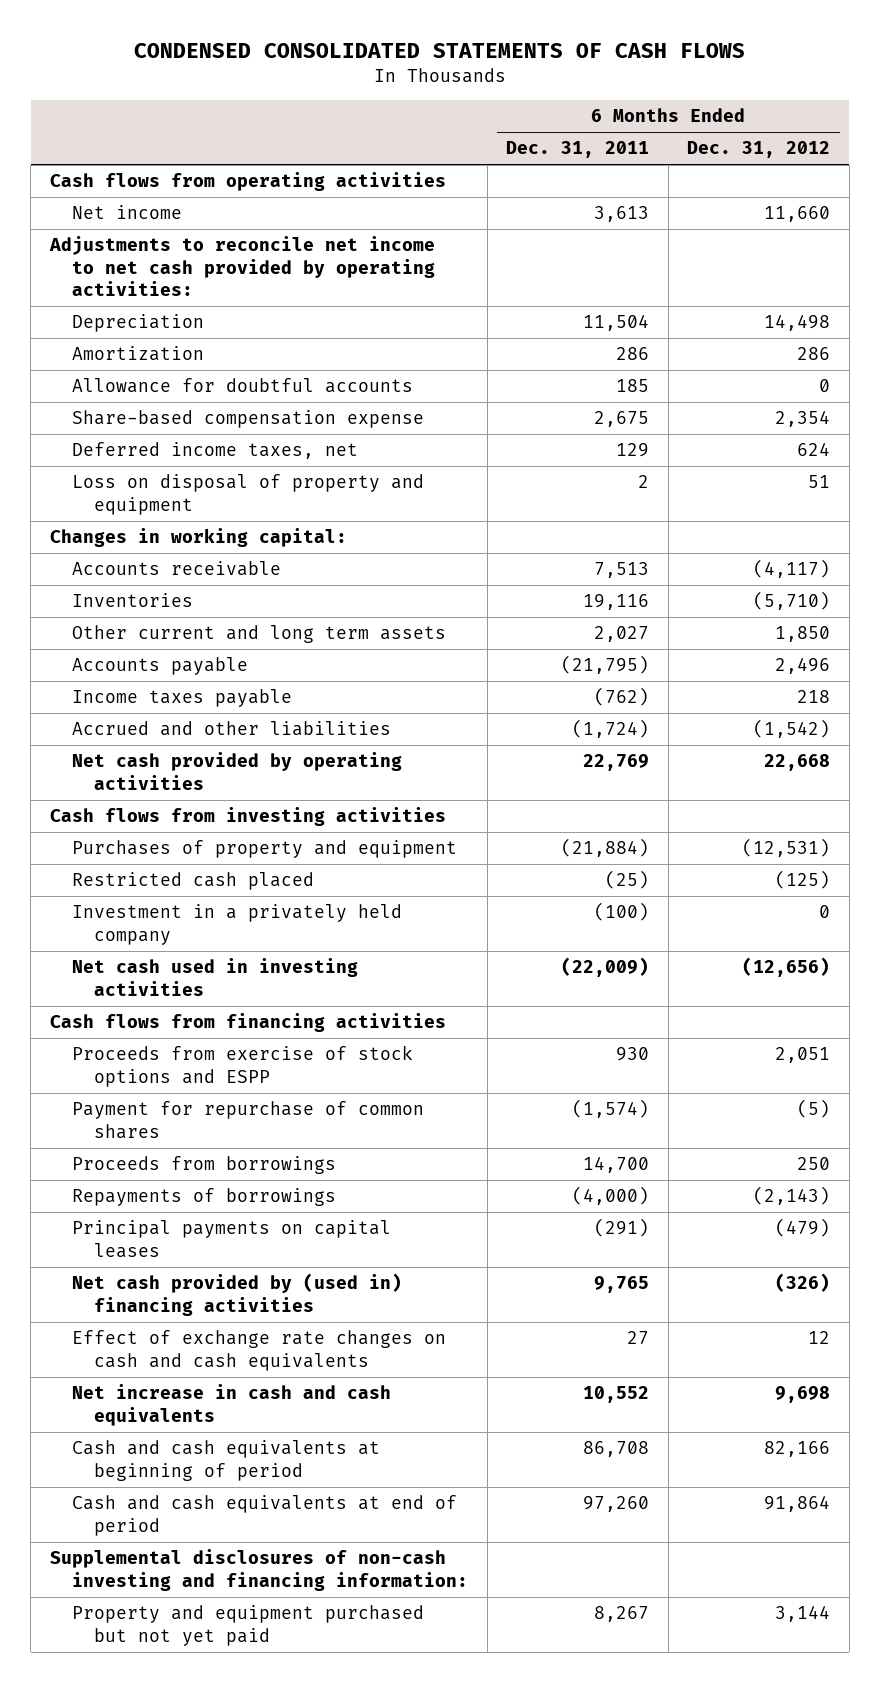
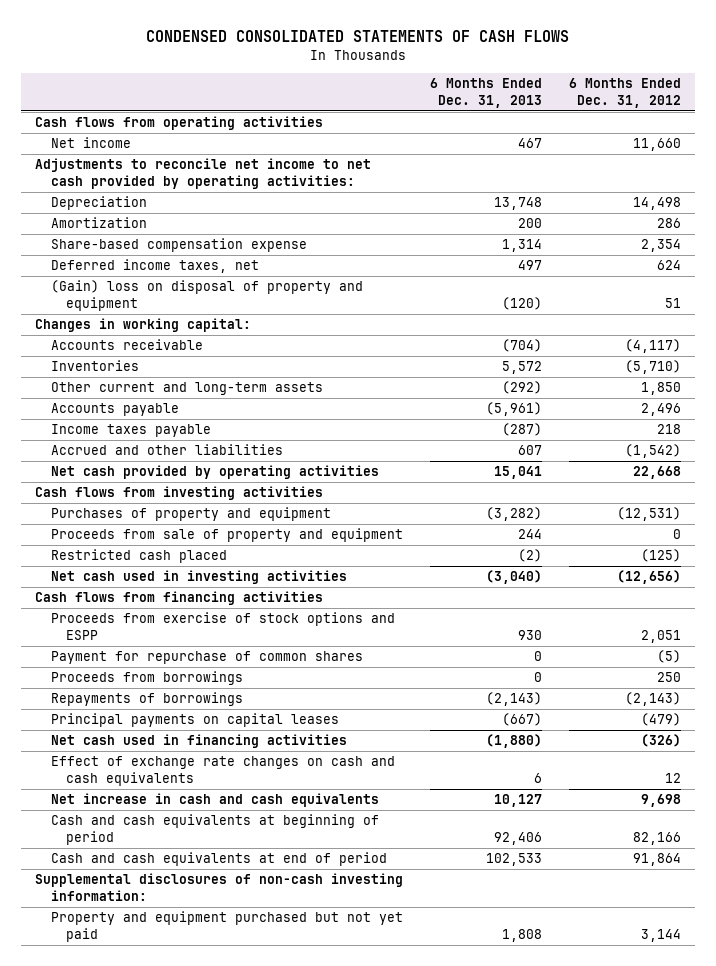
[506,141,650,159] Dec. 31, 2011 -> none
none -> [430,78,543,109] 6 Months Ended Dec. 31, 2013
[72,378,414,394] Allowance for doubtful accounts -> none
[72,474,425,515] Loss on disposal of property and equipment -> [50,280,363,312] (Gain) loss on disposal of property and equipment
[72,625,447,644] Other current and long term assets -> [50,382,323,396] Other current and long-term assets
none -> [50,528,403,543] Proceeds from sale of property and equipment
[72,904,403,945] Investment in a privately held company -> none
[72,1273,403,1316] Net cash provided by (used in) financing activities -> [50,734,347,749] Net cash used in financing activities
[49,1549,469,1591] Supplemental disclosures of non-cash investing and financing information: -> [35,873,404,902] Supplemental disclosures of non-cash investing information:

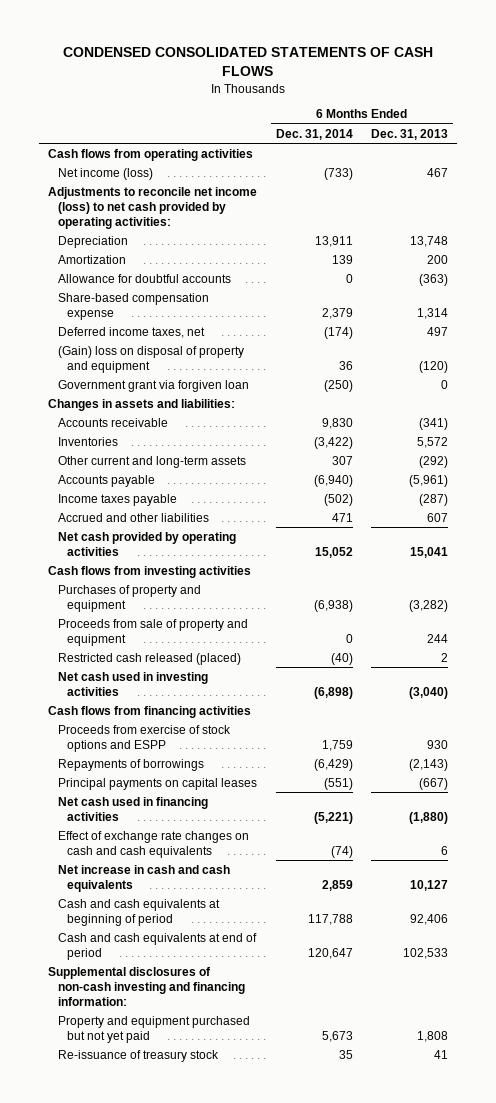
[569,78,682,109] 6 Months Ended Dec. 31, 2012 -> none
none -> [275,128,353,140] Dec. 31, 2014
[50,137,131,149] Net income -> [57,167,153,180] Net income (loss)
[35,158,372,190] Adjustments to reconcile net income to net cash provided by operating activities: -> [47,186,257,229] Adjustments to reconcile net income (loss) to net cash provided by operating activities:
none -> [57,273,231,283] Allowance for doubtful accounts
none -> [57,379,249,392] Government grant via forgiven loan
[35,318,252,333] Changes in working capital: -> [47,398,235,411] Changes in assets and liabilities:
[502,339,543,353] (704) -> [419,417,449,430] (341)
[50,549,227,564] Restricted cash placed -> [57,652,241,665] Restricted cash released (placed)
[518,549,543,563] (2) -> [441,652,449,662] 2
[50,651,363,665] Payment for repurchase of common shares -> none
[50,671,243,686] Proceeds from borrowings -> none
[35,873,404,902] Supplemental disclosures of non-cash investing information: -> [47,966,245,1006] Supplemental disclosures of non-cash investing and financing information:
none -> [57,1049,219,1062] Re-issuance of treasury stock

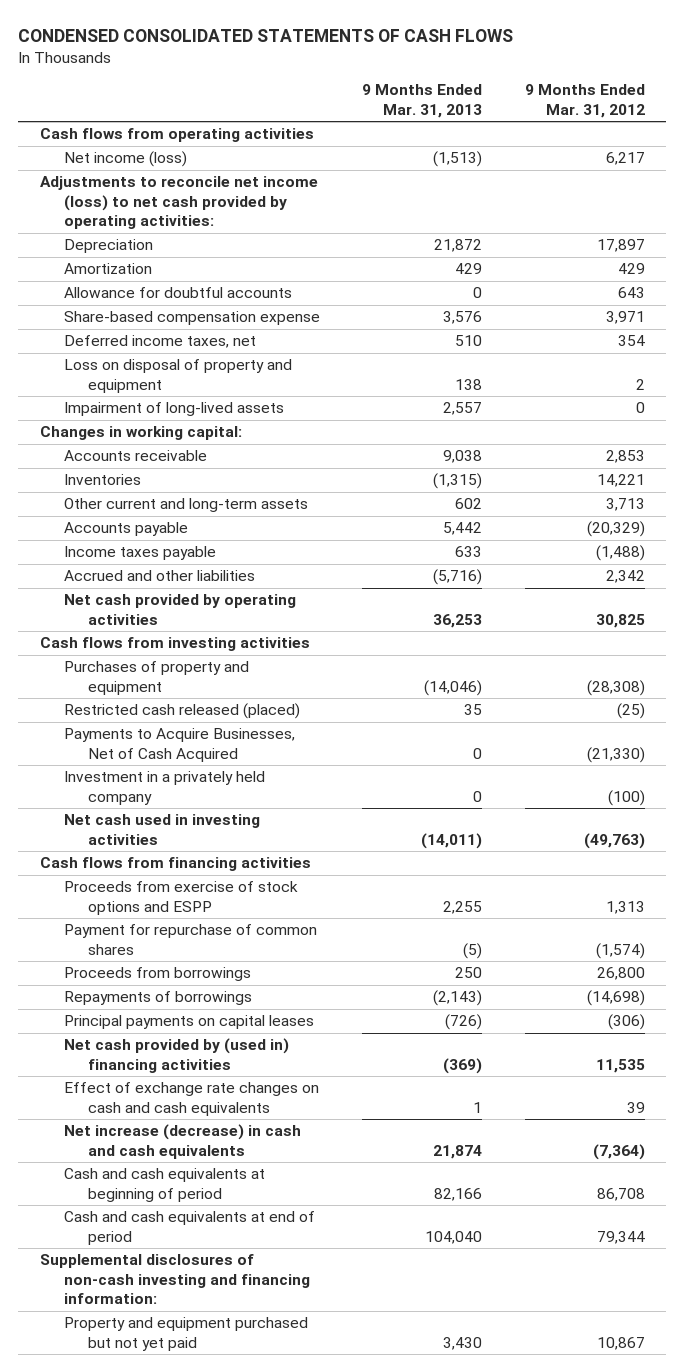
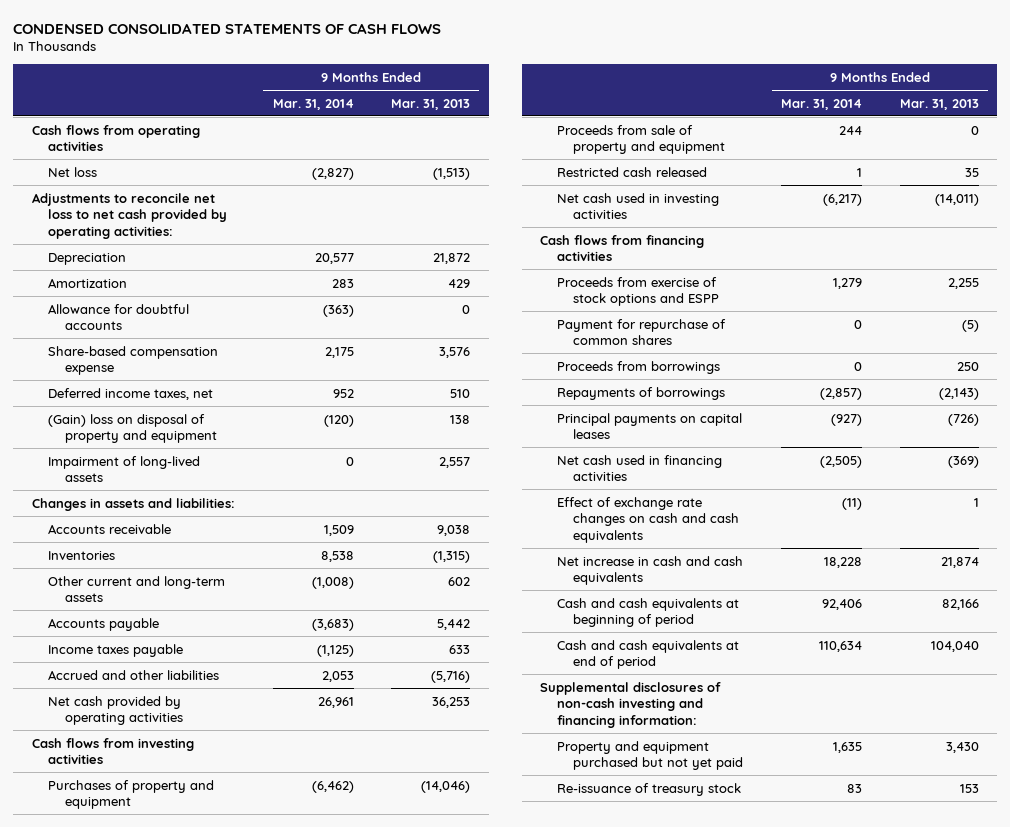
[524,84,645,118] 9 Months Ended Mar. 31, 2012 -> none
none -> [272,98,354,110] Mar. 31, 2014
[63,151,187,168] Net income (loss) -> [48,166,98,177] Net loss
[39,176,318,230] Adjustments to reconcile net income (loss) to net cash provided by operating activities: -> [31,192,228,239] Adjustments to reconcile net loss to net cash provided by operating activities:
[63,359,292,393] Loss on disposal of property and equipment -> [48,413,217,444] (Gain) loss on disposal of property and equipment
[39,426,242,441] Changes in working capital: -> [31,497,235,511] Changes in assets and liabilities:
[63,728,295,762] Payments to Acquire Businesses, Net of Cash Acquired -> none
[63,771,265,805] Investment in a privately held company -> none
none -> [556,124,726,155] Proceeds from sale of property and equipment
[63,703,300,720] Restricted cash released (placed) -> [556,166,707,177] Restricted cash released
[63,1038,289,1073] Net cash provided by (used in) financing activities -> [556,454,722,482] Net cash used in financing activities
[63,1124,301,1159] Net increase (decrease) in cash and cash equivalents -> [556,555,743,586] Net increase in cash and cash equivalents
none -> [556,782,741,796] Re-issuance of treasury stock

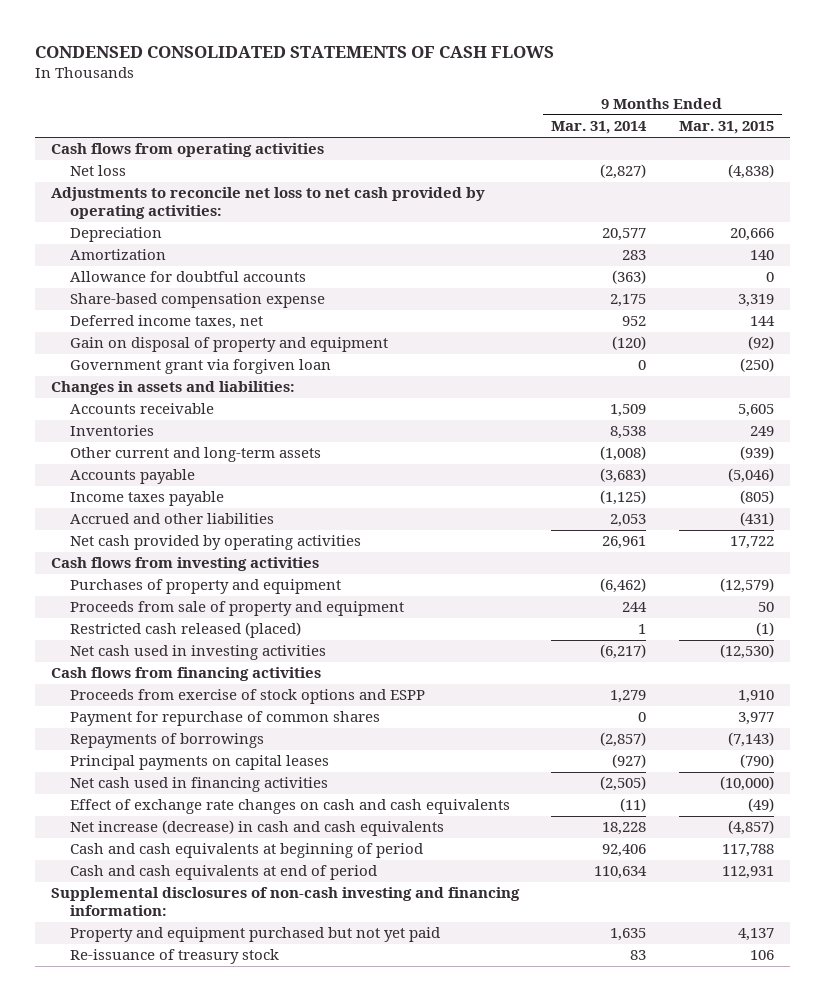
[391,98,471,110] Mar. 31, 2013 -> none
none -> [678,121,774,135] Mar. 31, 2015
[48,455,201,483] Impairment of long-lived assets -> none
[48,413,217,444] (Gain) loss on disposal of property and equipment -> [70,337,389,353] Gain on disposal of property and equipment
none -> [70,359,332,375] Government grant via forgiven loan
[556,166,707,177] Restricted cash released -> [70,622,302,639] Restricted cash released (placed)
[556,360,720,374] Proceeds from borrowings -> none
[556,555,743,586] Net increase in cash and cash equivalents -> [70,820,445,837] Net increase (decrease) in cash and cash equivalents

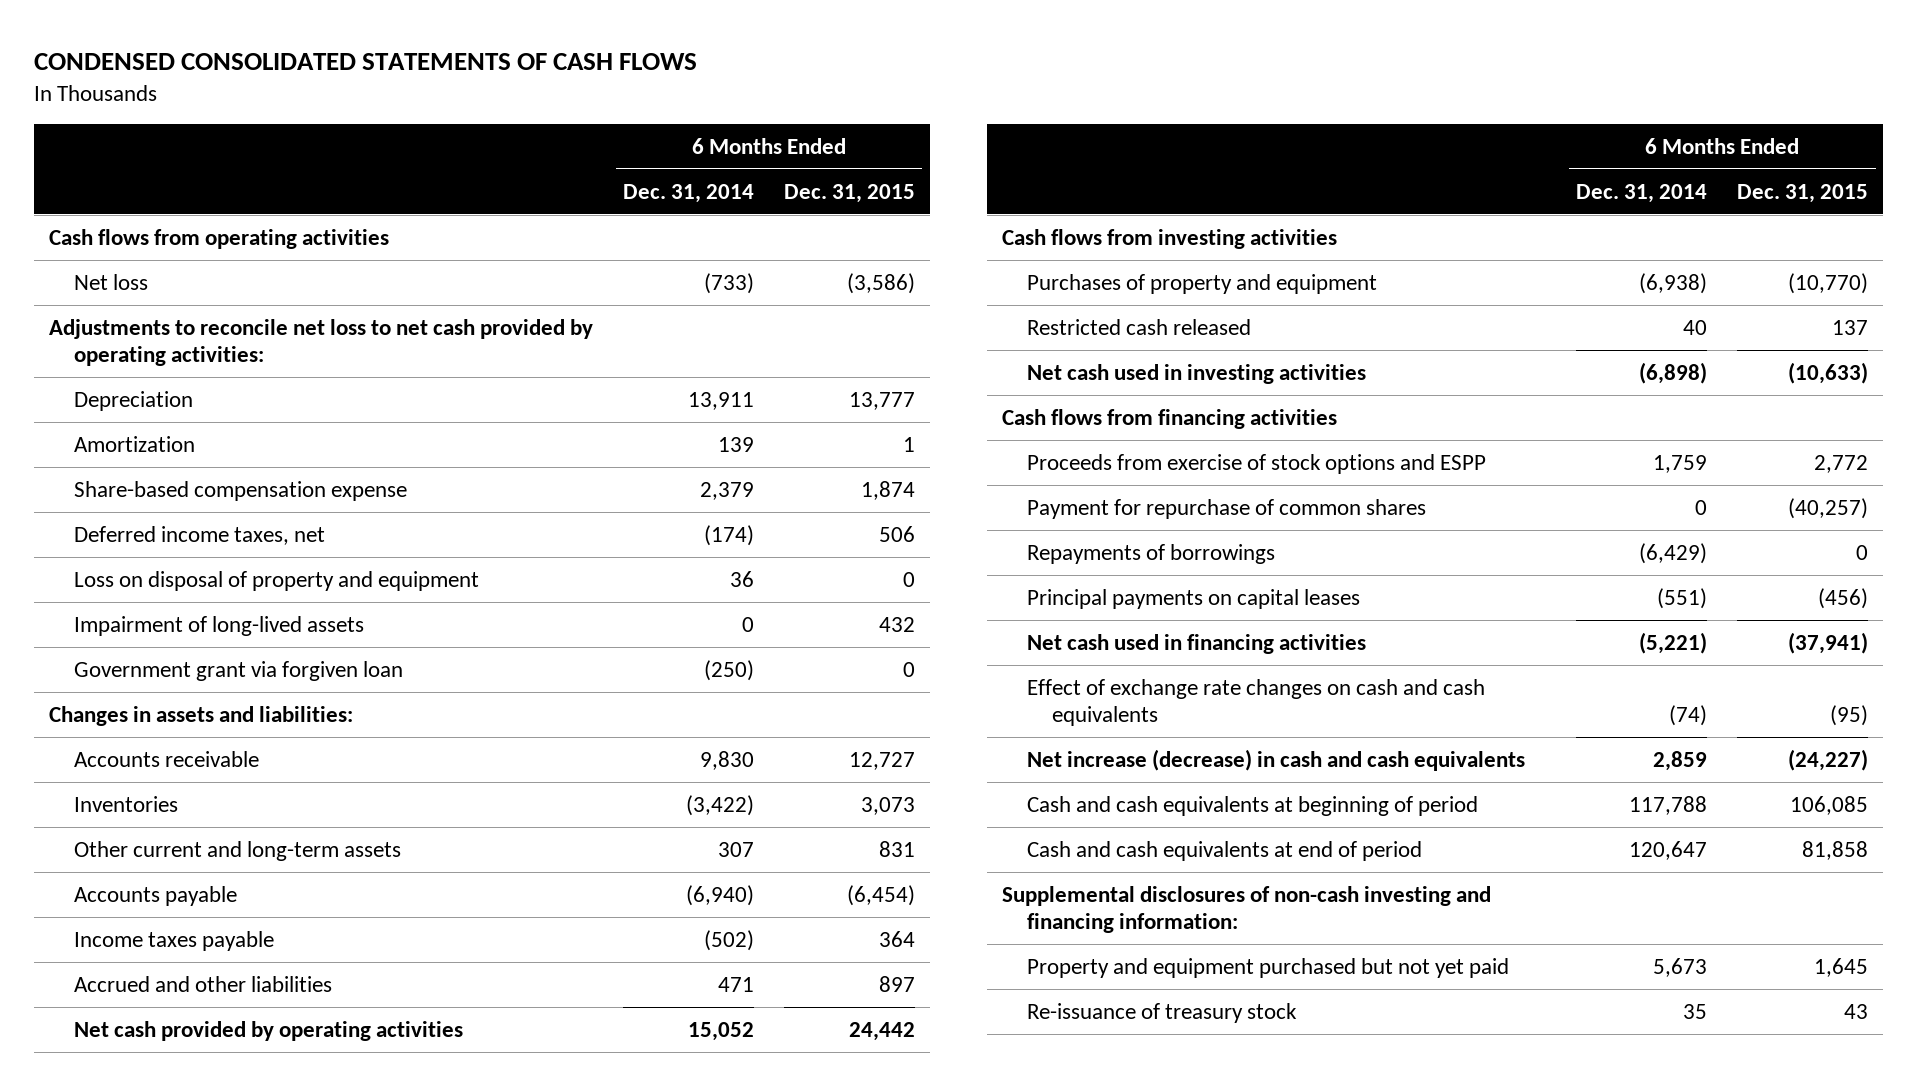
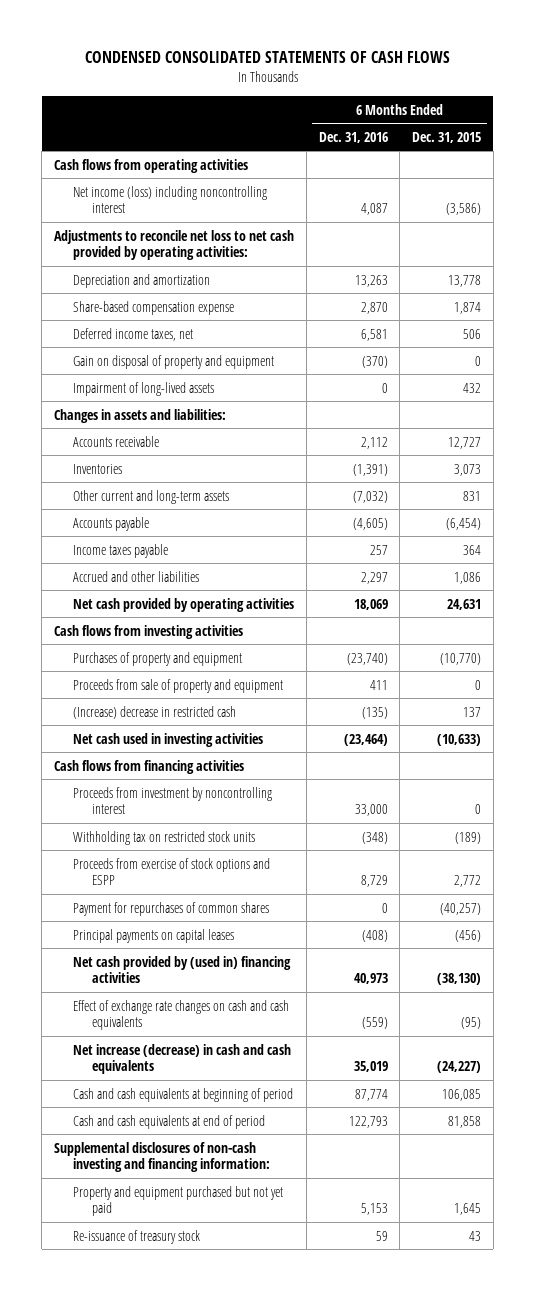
[623,183,755,203] Dec. 31, 2014 -> none
none -> [318,131,388,143] Dec. 31, 2016
[73,273,148,290] Net loss -> [73,185,268,214] Net income (loss) including noncontrolling interest
[73,390,193,411] Depreciation -> none
[73,435,195,452] Amortization -> none
none -> [73,273,211,288] Depreciation and amortization
[73,570,479,591] Loss on disposal of property and equipment -> [73,354,275,369] Gain on disposal of property and equipment
[73,660,403,681] Government grant via forgiven loan -> none
[878,975,915,992] 897 -> [454,571,482,584] 1,086
[848,1021,915,1041] 24,442 -> [447,598,482,610] 24,631
none -> [73,678,284,693] Proceeds from sale of property and equipment
[1027,318,1252,335] Restricted cash released -> [73,705,237,719] (Increase) decrease in restricted cash
none -> [73,786,273,815] Proceeds from investment by noncontrolling interest
none -> [73,830,256,845] Withholding tax on restricted stock units
[1027,543,1276,564] Repayments of borrowings -> none
[1027,498,1427,519] Payment for repurchase of common shares -> [73,901,270,916] Payment for repurchases of common shares
[1027,633,1367,654] Net cash used in financing activities -> [73,955,292,984] Net cash provided by (used in) financing activities
[1788,631,1869,654] (37,941) -> [437,973,482,986] (38,130)

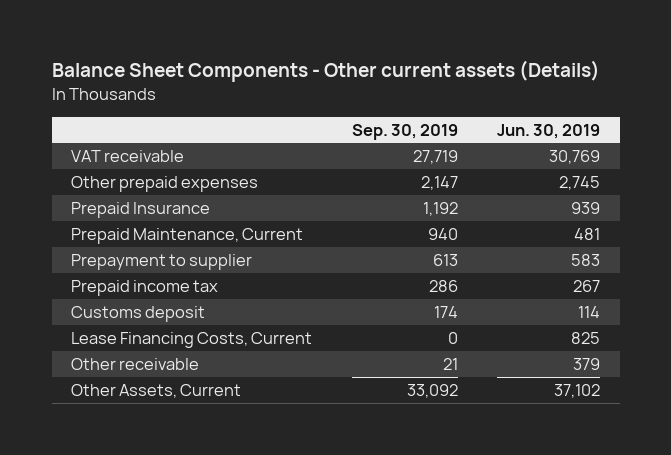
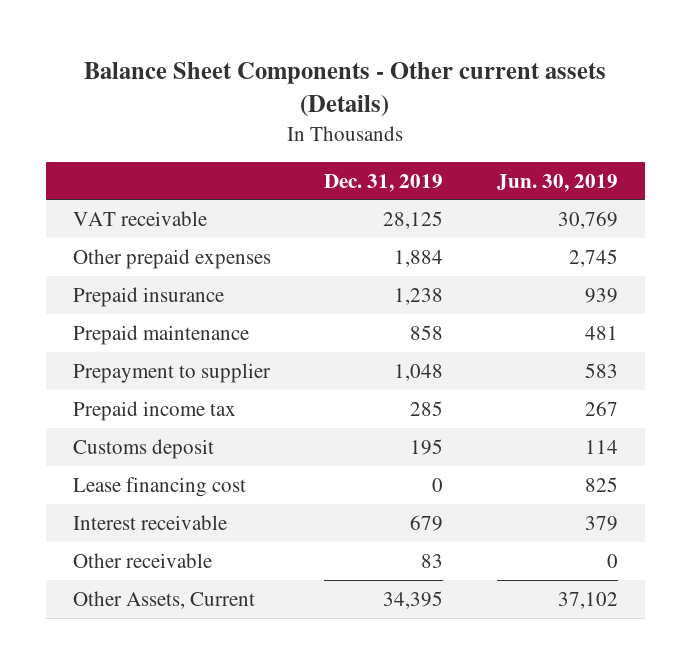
[351,123,458,140] Sep. 30, 2019 -> none
none -> [324,173,444,192] Dec. 31, 2019
[71,201,211,218] Prepaid Insurance -> [72,286,224,307] Prepaid insurance
[71,227,304,244] Prepaid Maintenance, Current -> [72,324,249,345] Prepaid maintenance
[71,331,313,348] Lease Financing Costs, Current -> [72,476,246,497] Lease financing cost
none -> [72,514,227,530] Interest receivable
[572,357,600,370] 379 -> [606,553,618,568] 0

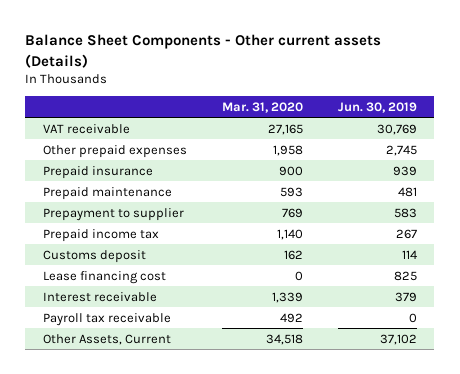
[324,173,444,192] Dec. 31, 2019 -> none
none -> [221,101,303,113] Mar. 31, 2020
[72,552,212,568] Other receivable -> none
none -> [42,312,171,326] Payroll tax receivable

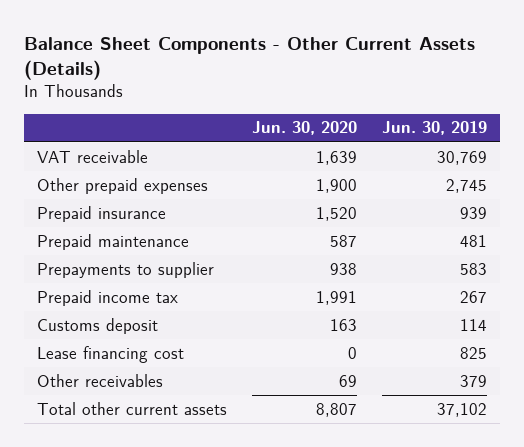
[25,34,382,68] Balance Sheet Components - Other current assets (Details) -> [24,36,476,81] Balance Sheet Components - Other Current Assets (Details)
[221,101,303,113] Mar. 31, 2020 -> none
none -> [252,121,358,136] Jun. 30, 2020
[42,207,184,221] Prepayment to supplier -> [36,261,214,278] Prepayments to supplier
[42,312,171,326] Payroll tax receivable -> none
[42,291,157,302] Interest receivable -> [36,373,163,387] Other receivables
[42,333,171,345] Other Assets, Current -> [36,401,227,415] Total other current assets

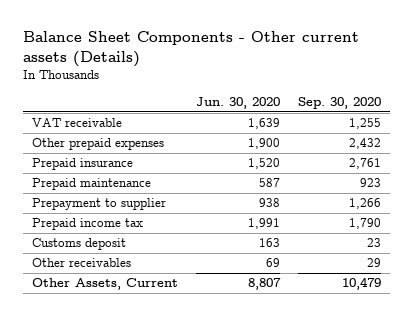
[24,36,476,81] Balance Sheet Components - Other Current Assets (Details) -> [22,31,359,68] Balance Sheet Components - Other current assets (Details)
[382,121,488,136] Jun. 30, 2019 -> none
none -> [297,97,381,110] Sep. 30, 2020
[36,261,214,278] Prepayments to supplier -> [31,198,166,211] Prepayment to supplier
[36,345,184,363] Lease financing cost -> none
[36,401,227,415] Total other current assets -> [31,278,178,291] Other Assets, Current

